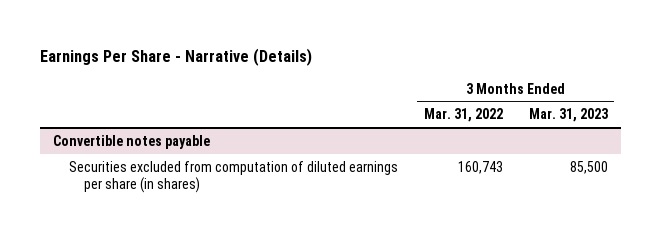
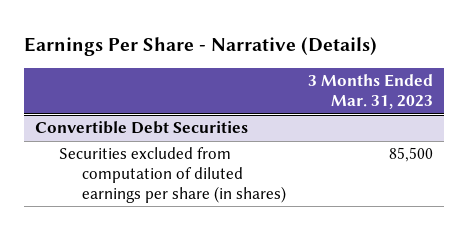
[423,108,503,123] Mar. 31, 2022 -> none
[53,134,211,149] Convertible notes payable -> [35,121,249,135] Convertible Debt Securities

